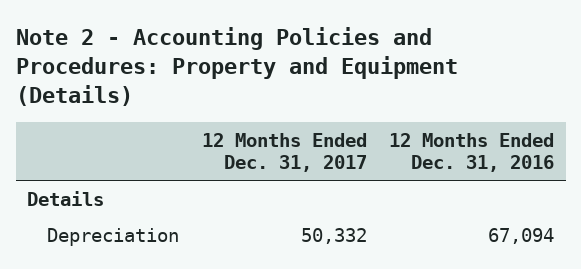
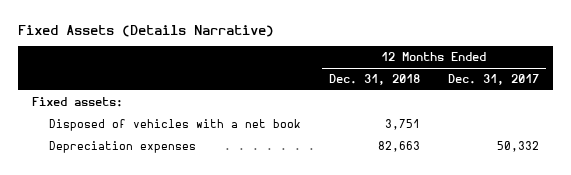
[15,26,458,107] Note 2 - Accounting Policies and Procedures: Property and Equipment (Details) -> [18,25,275,38] Fixed Assets (Details Narrative)
[389,132,555,172] 12 Months Ended Dec. 31, 2016 -> none
none -> [329,74,421,86] Dec. 31, 2018
[27,190,105,206] Details -> none
none -> [32,97,124,108] Fixed assets:
none -> [49,119,302,132] Disposed of vehicles with a net book
[46,227,179,246] Depreciation -> [49,141,197,154] Depreciation expenses

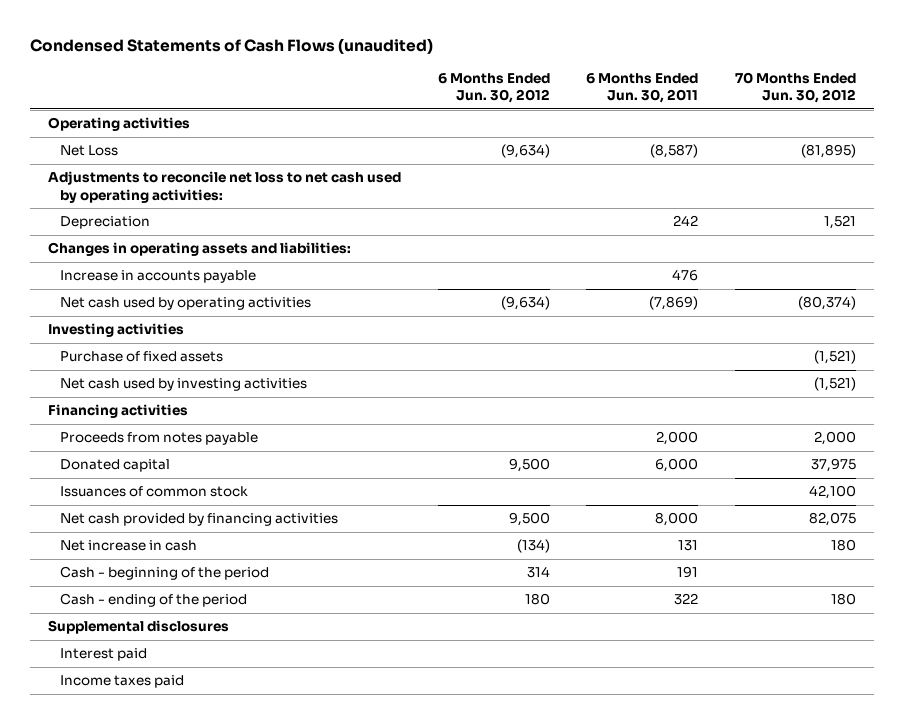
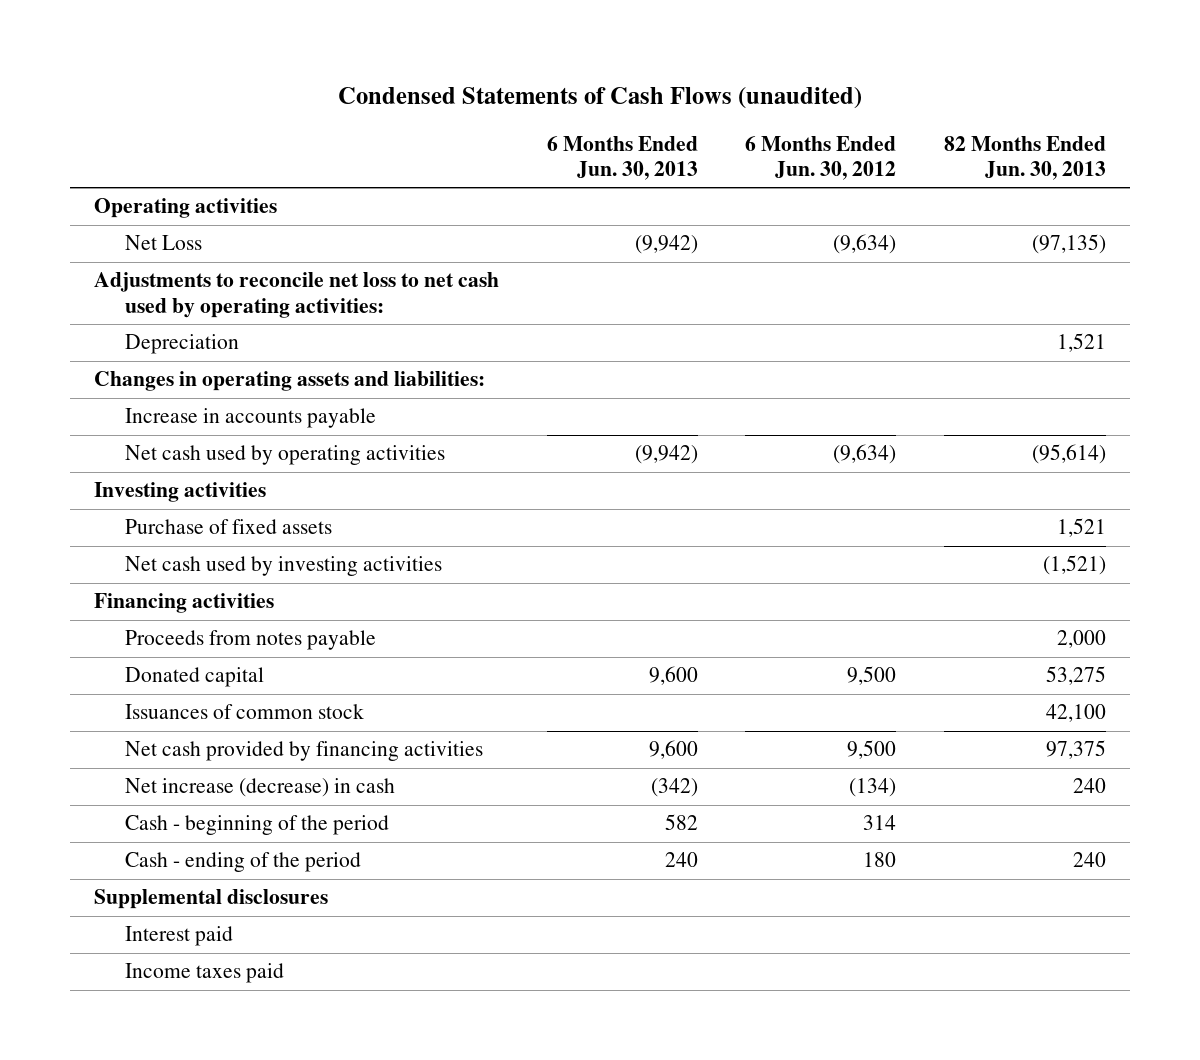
[586,73,699,104] 6 Months Ended Jun. 30, 2011 -> none
[734,72,856,104] 70 Months Ended Jun. 30, 2012 -> none
none -> [546,135,698,181] 6 Months Ended Jun. 30, 2013
none -> [944,135,1107,181] 82 Months Ended Jun. 30, 2013
[59,540,197,552] Net increase in cash -> [124,778,395,798] Net increase (decrease) in cash

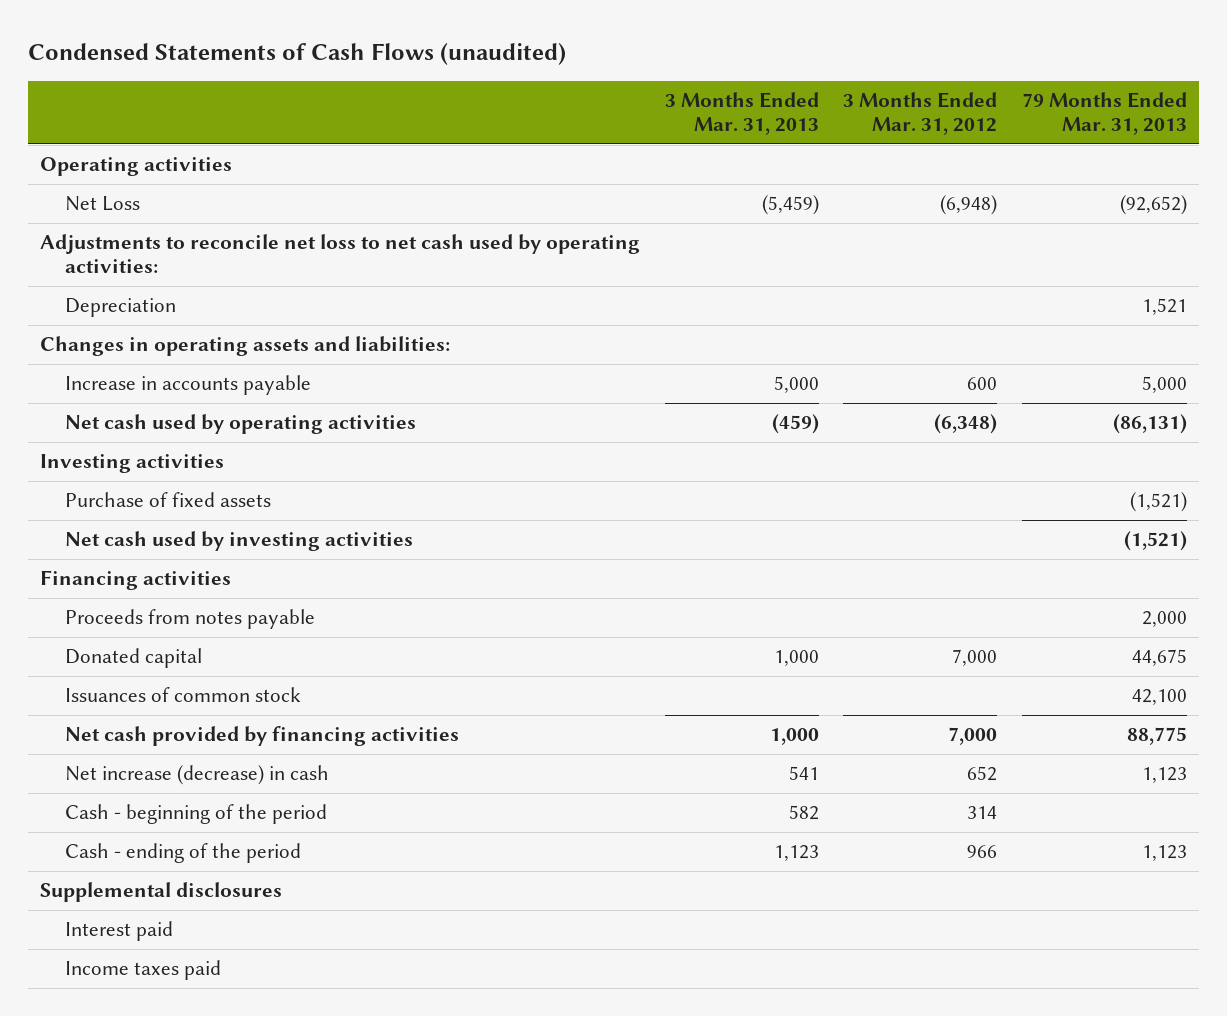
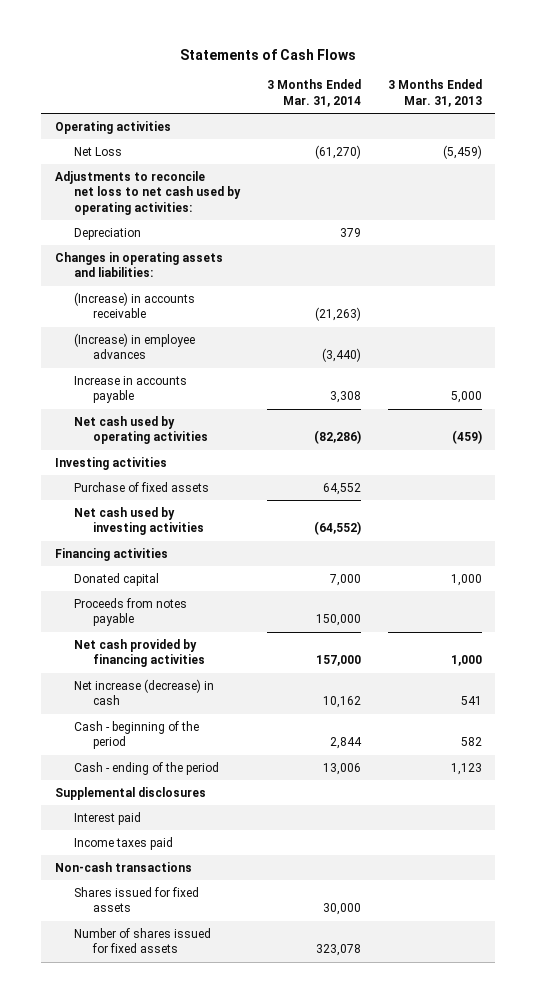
[27,43,566,66] Condensed Statements of Cash Flows (unaudited) -> [180,49,357,61] Statements of Cash Flows
[843,92,998,136] 3 Months Ended Mar. 31, 2012 -> none
[1021,92,1187,136] 79 Months Ended Mar. 31, 2013 -> none
none -> [266,79,361,107] 3 Months Ended Mar. 31, 2014
none -> [74,291,196,319] (Increase) in accounts receivable
none -> [74,332,196,360] (Increase) in employee advances
[65,687,302,703] Issuances of common stock -> none
[65,609,316,630] Proceeds from notes payable -> [74,597,188,627] Proceeds from notes payable
none -> [54,861,192,872] Non-cash transactions
none -> [74,886,200,913] Shares issued for fixed assets
none -> [74,927,212,954] Number of shares issued for fixed assets

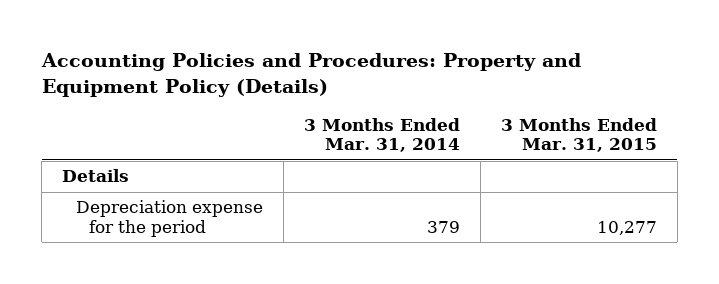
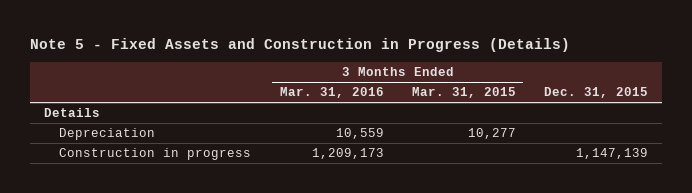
[40,53,581,97] Accounting Policies and Procedures: Property and Equipment Policy (Details) -> [29,38,570,53] Note 5 - Fixed Assets and Construction in Progress (Details)
[303,117,460,153] 3 Months Ended Mar. 31, 2014 -> none
none -> [279,87,384,99] Mar. 31, 2016
none -> [544,87,649,99] Dec. 31, 2015
[75,200,263,238] Depreciation expense for the period -> [59,128,156,141] Depreciation
none -> [59,148,252,161] Construction in progress

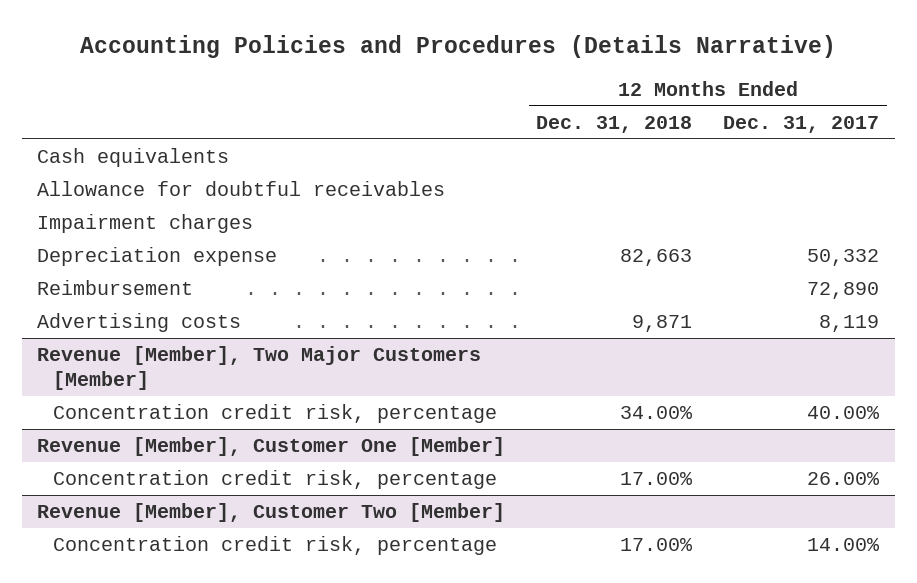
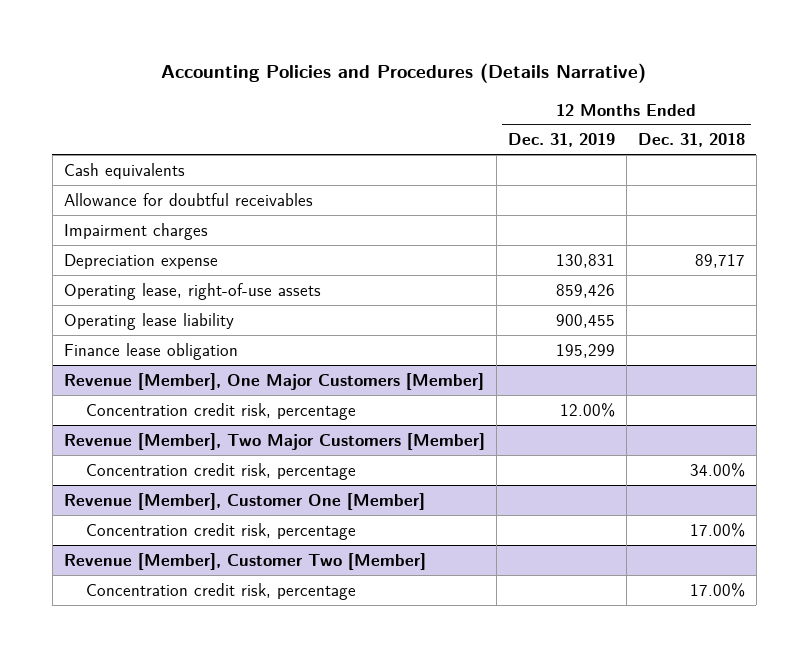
[723,115,880,133] Dec. 31, 2017 -> none
none -> [507,133,615,148] Dec. 31, 2019
[37,280,194,296] Reimbursement -> none
[37,313,242,333] Advertising costs -> none
[620,249,693,267] 82,663 -> [694,253,745,268] 89,717
none -> [63,282,321,300] Operating lease, right-of-use assets
none -> [63,312,234,330] Operating lease liability
none -> [63,342,238,360] Finance lease obligation
none -> [63,372,484,390] Revenue [Member], One Major Customers [Member]
none -> [85,402,356,420] Concentration credit risk, percentage

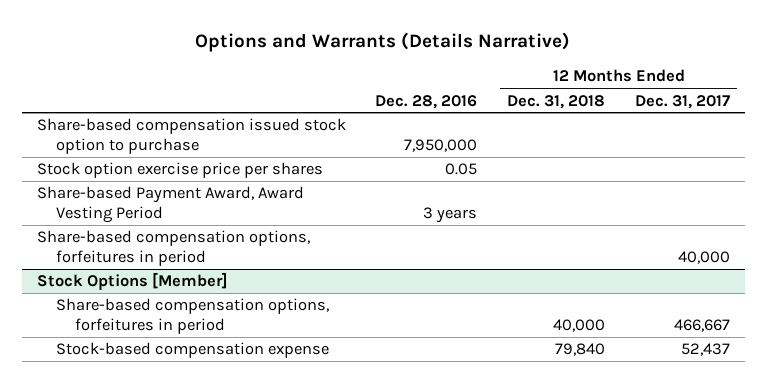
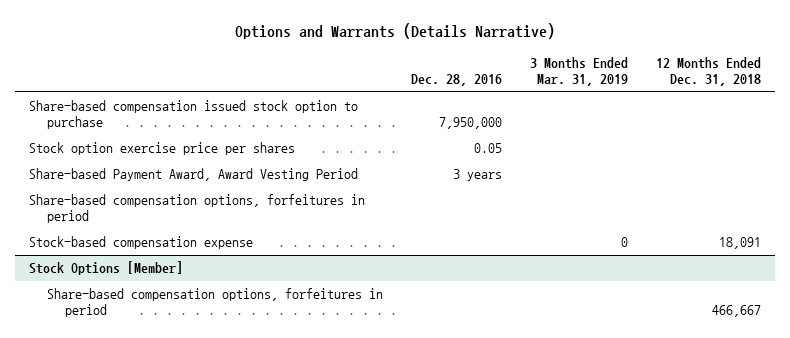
[634,94,730,109] Dec. 31, 2017 -> none
none -> [529,56,628,87] 3 Months Ended Mar. 31, 2019
none -> [28,236,253,250] Stock-based compensation expense
[55,342,329,359] Stock-based compensation expense -> none
[553,318,606,332] 40,000 -> [711,305,761,318] 466,667

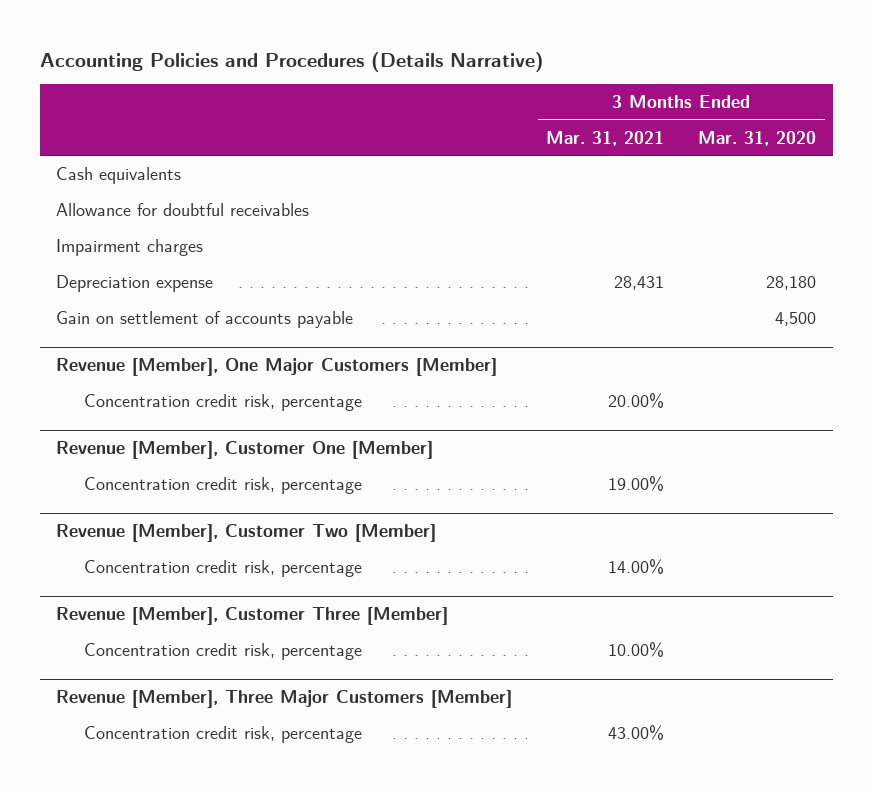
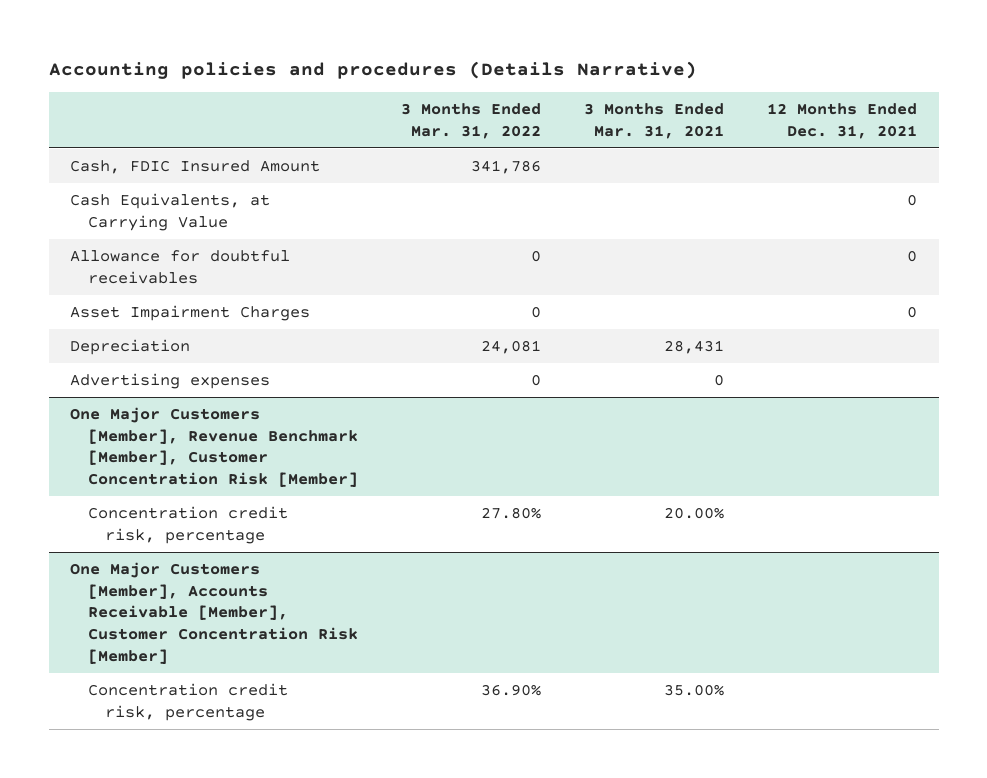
[39,51,544,72] Accounting Policies and Procedures (Details Narrative) -> [48,61,697,80] Accounting policies and procedures (Details Narrative)
[698,130,817,146] Mar. 31, 2020 -> none
none -> [400,103,541,140] 3 Months Ended Mar. 31, 2022
none -> [767,103,918,140] 12 Months Ended Dec. 31, 2021
none -> [70,159,321,174] Cash, FDIC Insured Amount
[56,166,182,184] Cash equivalents -> [70,192,271,231] Cash Equivalents, at Carrying Value
[56,310,354,328] Gain on settlement of accounts payable -> none
[56,238,204,256] Impairment charges -> [70,304,311,321] Asset Impairment Charges
[56,274,214,292] Depreciation expense -> [70,338,191,355] Depreciation
none -> [70,372,271,389] Advertising expenses
[56,358,498,377] Revenue [Member], One Major Customers [Member] -> [70,406,358,488] One Major Customers [Member], Revenue Benchmark [Member], Customer Concentration Risk [Member]
[56,441,434,460] Revenue [Member], Customer One [Member] -> none
[84,476,363,494] Concentration credit risk, percentage -> none
[56,524,437,543] Revenue [Member], Customer Two [Member] -> none
[84,559,363,577] Concentration credit risk, percentage -> none
[56,607,449,626] Revenue [Member], Customer Three [Member] -> none
[84,642,363,660] Concentration credit risk, percentage -> none
[56,690,513,709] Revenue [Member], Three Major Customers [Member] -> none
[84,725,363,743] Concentration credit risk, percentage -> none
none -> [70,561,358,664] One Major Customers [Member], Accounts Receivable [Member], Customer Concentration Risk [Member]
none -> [87,682,288,721] Concentration credit risk, percentage

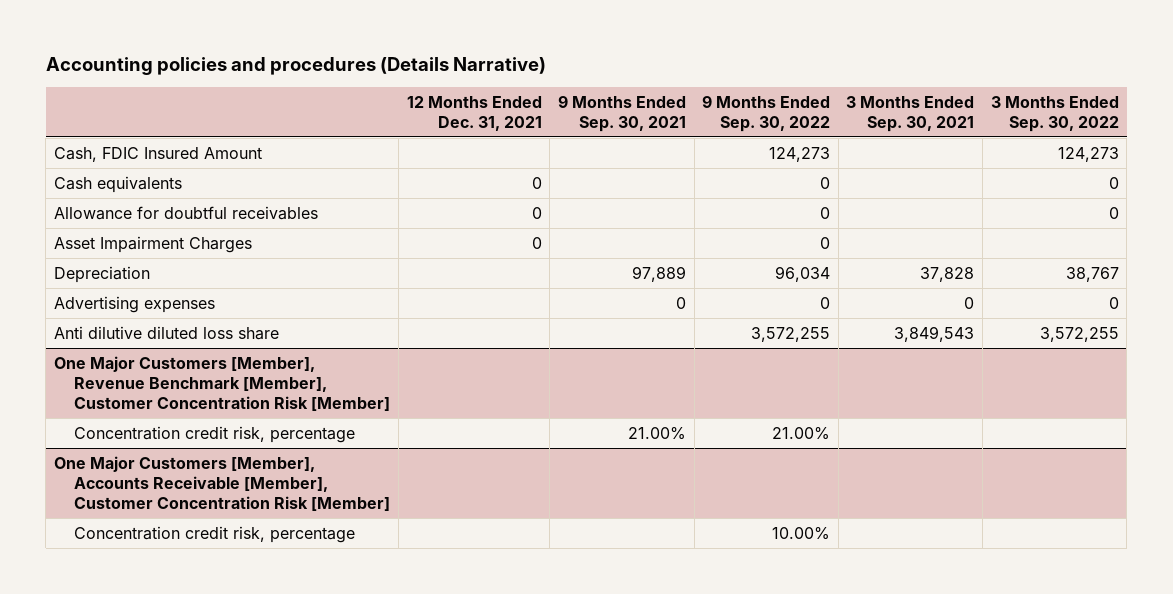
[400,103,541,140] 3 Months Ended Mar. 31, 2022 -> none
[583,103,724,140] 3 Months Ended Mar. 31, 2021 -> none
none -> [557,94,686,132] 9 Months Ended Sep. 30, 2021
none -> [702,94,831,132] 9 Months Ended Sep. 30, 2022
none -> [846,95,975,132] 3 Months Ended Sep. 30, 2021
none -> [990,95,1119,132] 3 Months Ended Sep. 30, 2022
[70,192,271,231] Cash Equivalents, at Carrying Value -> [54,175,183,193] Cash equivalents
none -> [54,325,280,340] Anti dilutive diluted loss share

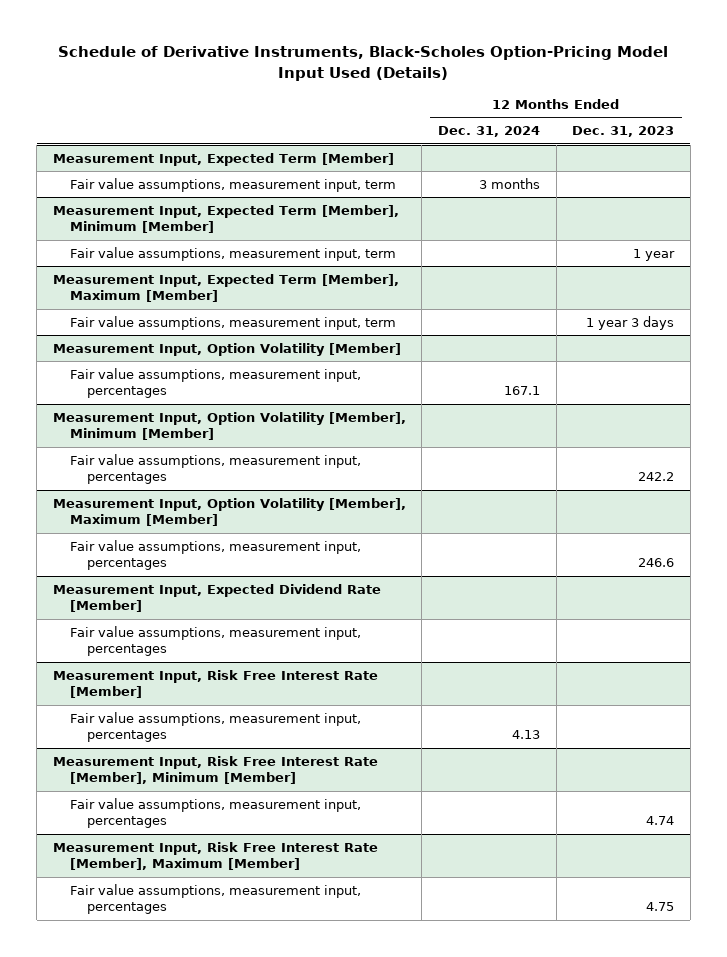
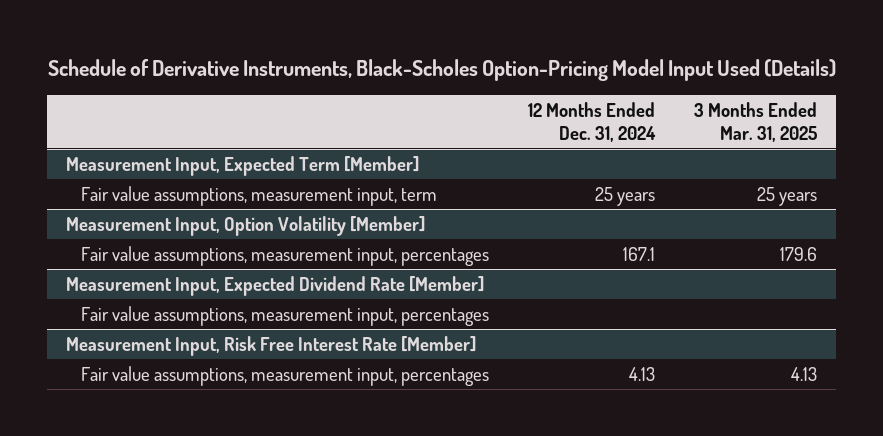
[572,126,675,138] Dec. 31, 2023 -> none
none -> [693,101,817,142] 3 Months Ended Mar. 31, 2025
[52,205,399,234] Measurement Input, Expected Term [Member], Minimum [Member] -> none
[69,247,396,262] Fair value assumptions, measurement input, term -> none
[52,274,399,303] Measurement Input, Expected Term [Member], Maximum [Member] -> none
[69,316,396,331] Fair value assumptions, measurement input, term -> none
[478,178,540,190] 3 months -> [594,186,655,206] 25 years
[52,412,406,441] Measurement Input, Option Volatility [Member], Minimum [Member] -> none
[69,454,361,485] Fair value assumptions, measurement input, percentages -> none
[52,498,406,527] Measurement Input, Option Volatility [Member], Maximum [Member] -> none
[69,540,361,571] Fair value assumptions, measurement input, percentages -> none
[52,756,378,785] Measurement Input, Risk Free Interest Rate [Member], Minimum [Member] -> none
[69,798,361,829] Fair value assumptions, measurement input, percentages -> none
[52,842,378,871] Measurement Input, Risk Free Interest Rate [Member], Maximum [Member] -> none
[69,884,361,915] Fair value assumptions, measurement input, percentages -> none

